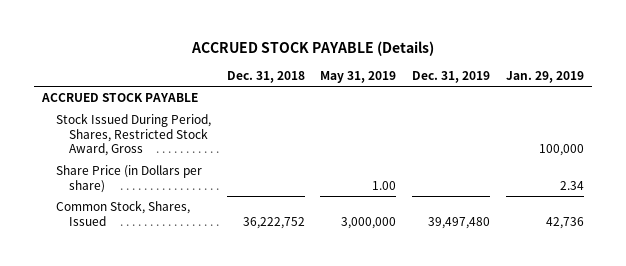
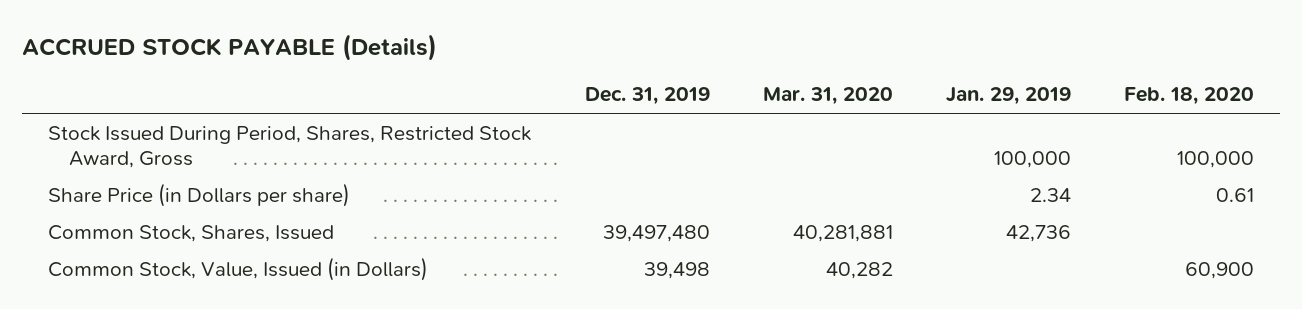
[226,70,305,83] Dec. 31, 2018 -> none
[320,70,397,83] May 31, 2019 -> none
none -> [762,87,893,106] Mar. 31, 2020
none -> [1123,87,1254,106] Feb. 18, 2020
[40,93,198,103] ACCRUED STOCK PAYABLE -> none
none -> [48,256,429,281] Common Stock, Value, Issued (in Dollars)

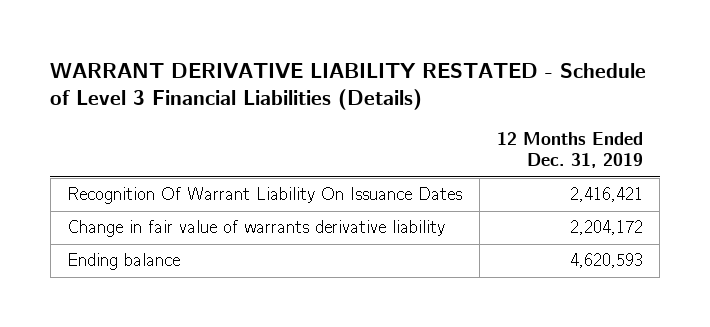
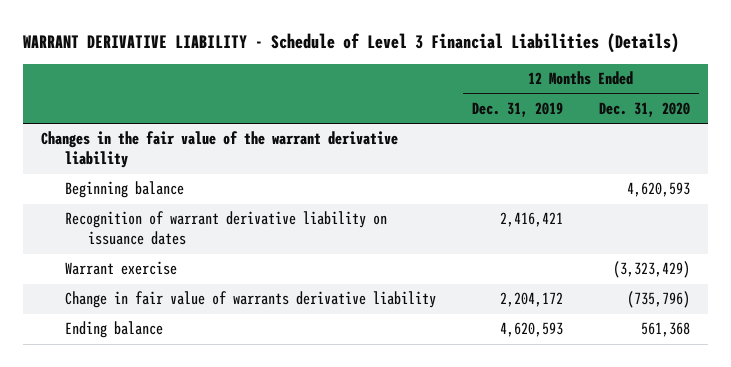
[50,62,647,111] WARRANT DERIVATIVE LIABILITY RESTATED - Schedule of Level 3 Financial Liabilities (Details) -> [23,32,680,53] WARRANT DERIVATIVE LIABILITY - Schedule of Level 3 Financial Liabilities (Details)
none -> [599,102,691,118] Dec. 31, 2020
none -> [41,131,399,169] Changes in the fair value of the warrant derivative liability
none -> [64,181,184,199] Beginning balance
[67,187,463,205] Recognition Of Warrant Liability On Issuance Dates -> [64,211,387,246] Recognition of warrant derivative liability on issuance dates
none -> [64,261,177,276] Warrant exercise

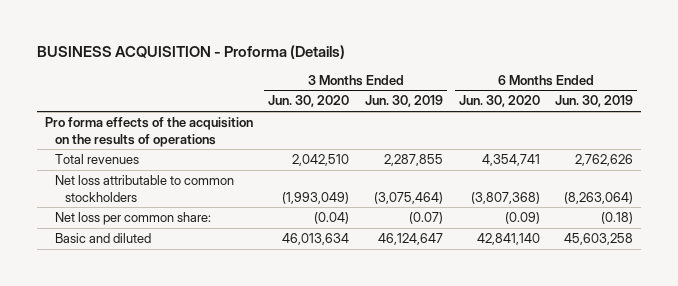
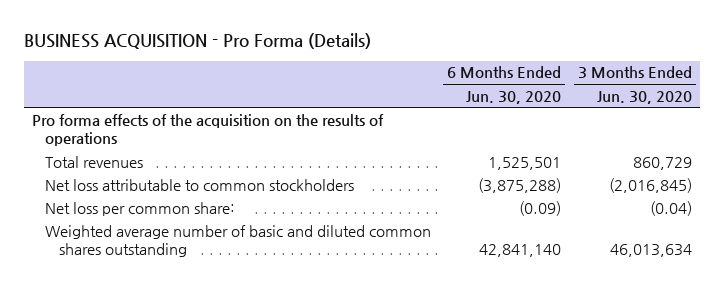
[36,44,345,59] BUSINESS ACQUISITION - Proforma (Details) -> [23,33,371,50] BUSINESS ACQUISITION - Pro Forma (Details)
[364,95,443,108] Jun. 30, 2019 -> none
[555,95,634,108] Jun. 30, 2019 -> none
[292,154,350,167] 2,042,510 -> [632,156,692,170] 860,729
[481,154,540,167] 4,354,741 -> [488,156,562,170] 1,525,501
[282,191,350,204] (1,993,049) -> [608,177,692,193] (2,016,845)
[470,191,540,204] (3,807,368) -> [478,177,562,193] (3,875,288)
[54,233,151,244] Basic and diluted -> [45,224,432,258] Weighted average number of basic and diluted common shares outstanding

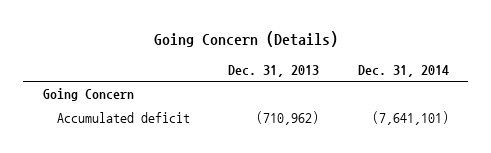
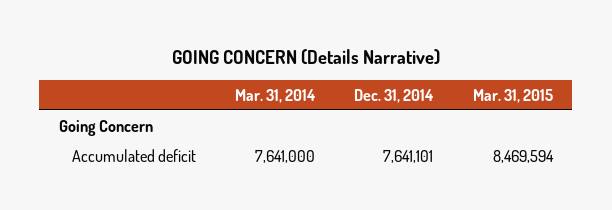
[153,31,338,48] Going Concern (Details) -> [171,49,440,66] GOING CONCERN (Details Narrative)
[228,64,320,77] Dec. 31, 2013 -> none
none -> [235,88,317,103] Mar. 31, 2014
none -> [472,88,553,103] Mar. 31, 2015
[371,111,449,126] (7,641,101) -> [383,149,434,163] 7,641,101

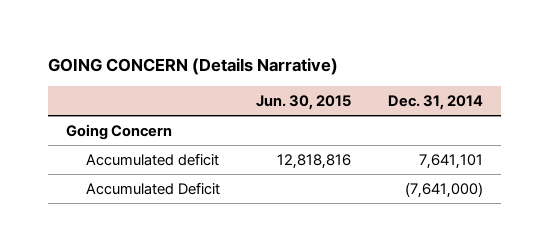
[235,88,317,103] Mar. 31, 2014 -> none
[472,88,553,103] Mar. 31, 2015 -> none
none -> [256,95,352,111] Jun. 30, 2015
none -> [85,181,220,195] Accumulated Deficit

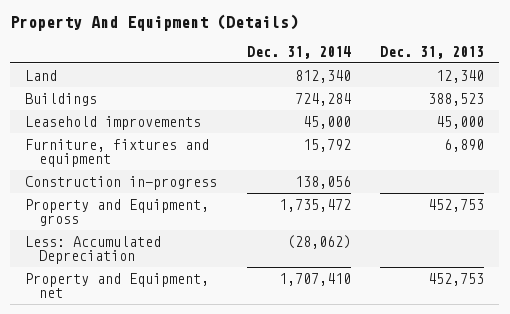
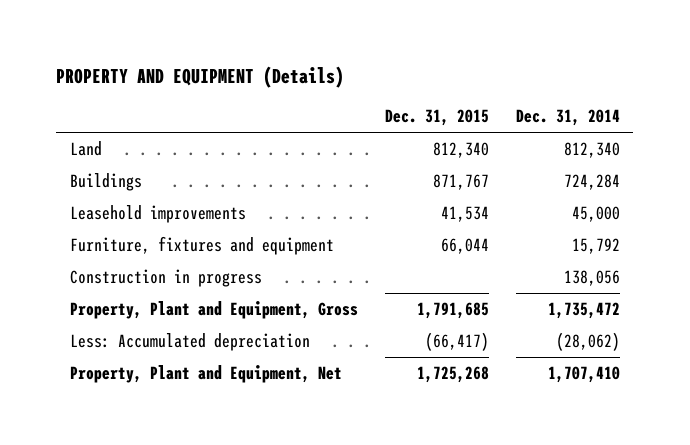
[10,14,299,32] Property And Equipment (Details) -> [56,66,345,89] PROPERTY AND EQUIPMENT (Details)
[380,45,485,59] Dec. 31, 2013 -> none
none -> [384,109,489,127] Dec. 31, 2015
[25,175,218,190] Construction in-progress -> [69,268,262,287] Construction in progress
[25,198,210,226] Property and Equipment, gross -> [69,300,358,319] Property, Plant and Equipment, Gross
[25,235,162,264] Less: Accumulated Depreciation -> [69,332,310,351] Less: Accumulated depreciation
[25,272,210,298] Property and Equipment, net -> [69,364,342,383] Property, Plant and Equipment, Net

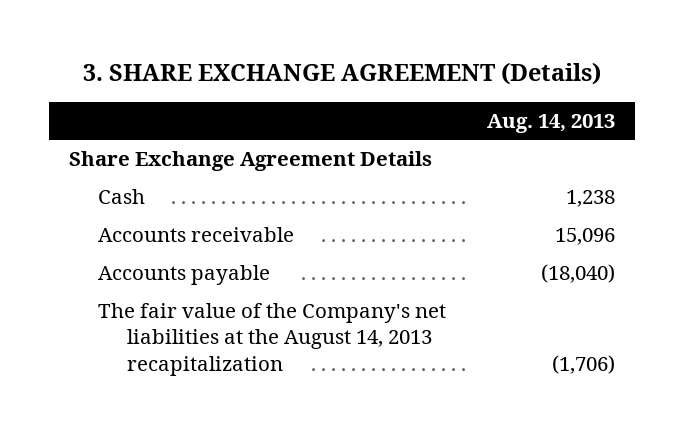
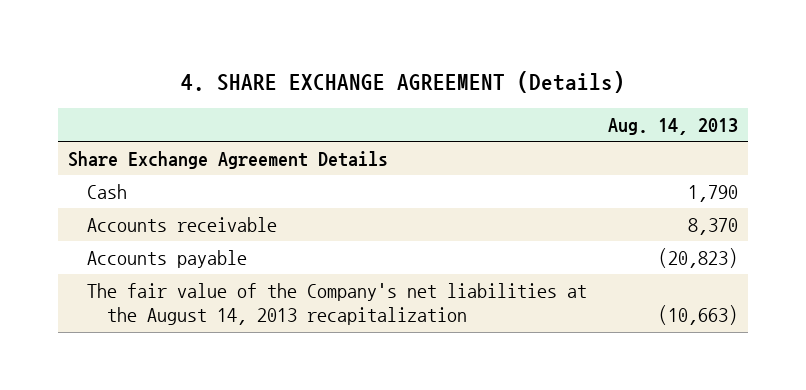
[82,62,601,86] 3. SHARE EXCHANGE AGREEMENT (Details) -> [180,70,625,93] 4. SHARE EXCHANGE AGREEMENT (Details)
[565,190,615,208] 1,238 -> [687,184,738,202] 1,790
[554,228,615,246] 15,096 -> [687,217,738,235] 8,370
[540,264,615,284] (18,040) -> [657,247,738,268] (20,823)
[551,354,615,374] (1,706) -> [657,305,738,326] (10,663)

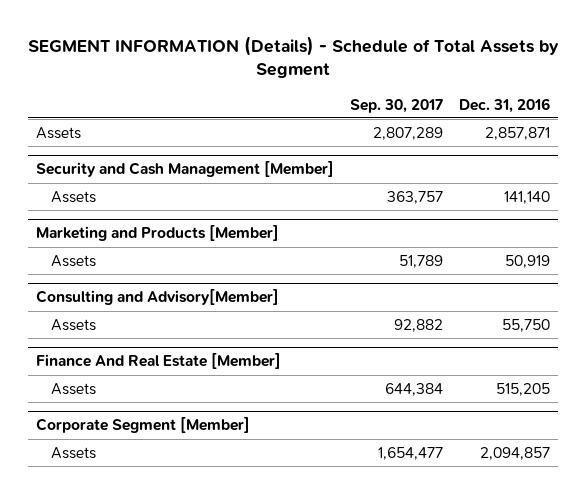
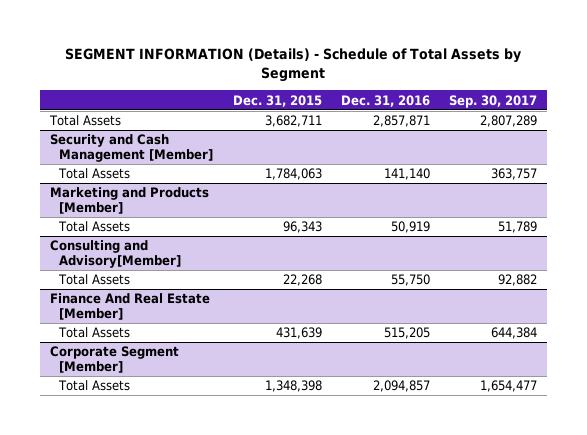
none -> [232,94,322,107] Dec. 31, 2015
[35,126,81,139] Assets -> [48,115,121,127] Total Assets
[50,190,96,203] Assets -> [58,168,131,180] Total Assets
[50,254,96,267] Assets -> [58,221,131,233] Total Assets
[50,318,96,331] Assets -> [58,274,131,286] Total Assets
[50,382,96,395] Assets -> [58,327,131,339] Total Assets
[50,446,96,459] Assets -> [58,380,131,392] Total Assets

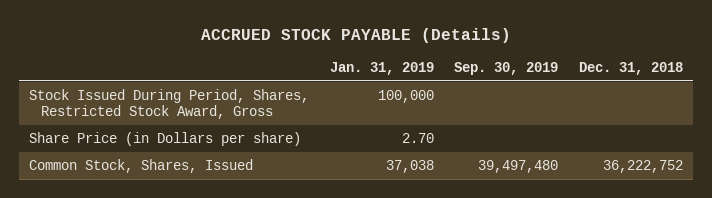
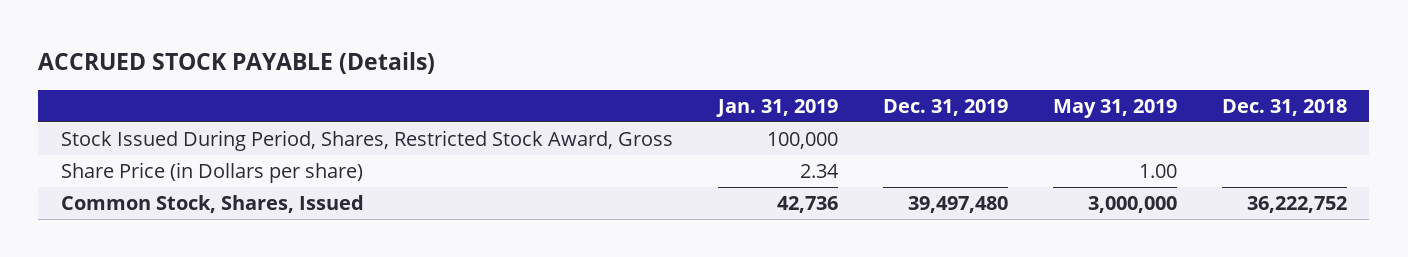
[454,61,559,75] Sep. 30, 2019 -> none
none -> [882,99,1008,117] Dec. 31, 2019
none -> [1052,99,1177,119] May 31, 2019
[401,132,434,143] 2.70 -> [799,164,839,179] 2.34
[385,159,434,173] 37,038 -> [776,196,838,214] 42,736

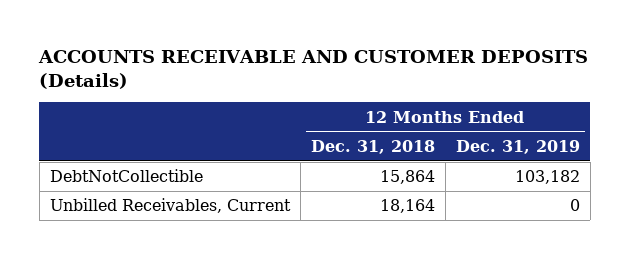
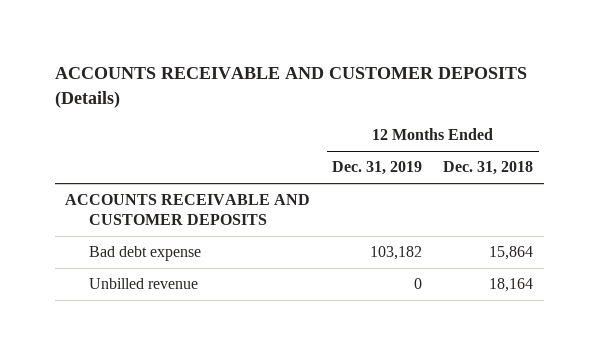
none -> [65,194,311,225] ACCOUNTS RECEIVABLE AND CUSTOMER DEPOSITS
[49,169,203,183] DebtNotCollectible -> [88,246,201,262] Bad debt expense
[49,198,291,214] Unbilled Receivables, Current -> [88,278,198,290] Unbilled revenue

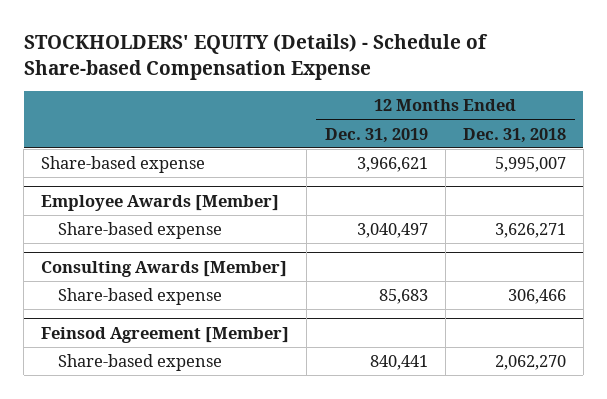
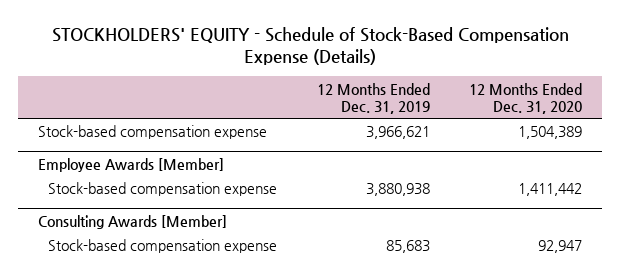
[23,34,488,80] STOCKHOLDERS' EQUITY (Details) - Schedule of Share-based Compensation Expense -> [51,27,569,66] STOCKHOLDERS' EQUITY - Schedule of Stock-Based Compensation Expense (Details)
[462,127,566,143] Dec. 31, 2018 -> none
none -> [468,82,582,114] 12 Months Ended Dec. 31, 2020
[41,156,206,174] Share-based expense -> [37,125,267,140] Stock-based compensation expense
[58,222,223,240] Share-based expense -> [48,182,278,197] Stock-based compensation expense
[356,223,428,239] 3,040,497 -> [365,183,430,197] 3,880,938
[41,326,290,343] Feinsod Agreement [Member] -> none
[58,354,223,372] Share-based expense -> none
[58,288,223,306] Share-based expense -> [48,239,278,254] Stock-based compensation expense

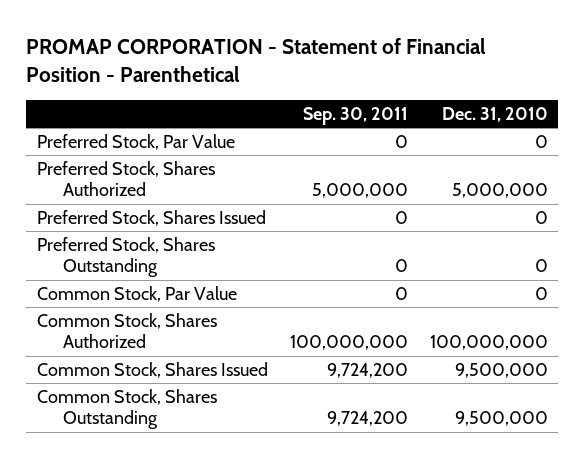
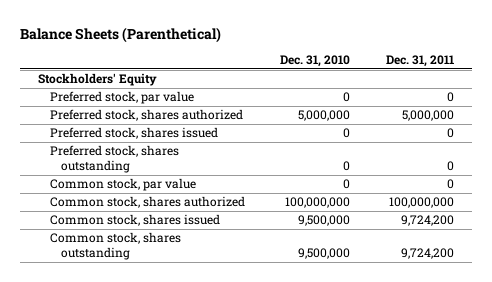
[25,37,486,82] PROMAP CORPORATION - Statement of Financial Position - Parenthetical -> [20,26,222,43] Balance Sheets (Parenthetical)
[302,106,408,125] Sep. 30, 2011 -> none
none -> [385,55,454,68] Dec. 31, 2011
none -> [38,73,158,87] Stockholders' Equity
[36,133,235,150] Preferred Stock, Par Value -> [49,91,194,105] Preferred stock, par value
[36,160,215,197] Preferred Stock, Shares Authorized -> [49,109,243,122] Preferred stock, shares authorized
[36,209,266,226] Preferred Stock, Shares Issued -> [49,127,218,140] Preferred stock, shares issued
[36,236,215,278] Preferred Stock, Shares Outstanding -> [49,145,179,173] Preferred stock, shares outstanding
[36,285,237,302] Common Stock, Par Value -> [49,178,196,192] Common stock, par value
[36,312,217,349] Common Stock, Shares Authorized -> [49,196,245,209] Common stock, shares authorized
[36,361,268,378] Common Stock, Shares Issued -> [49,214,220,227] Common stock, shares issued
[36,388,217,430] Common Stock, Shares Outstanding -> [49,232,181,260] Common stock, shares outstanding

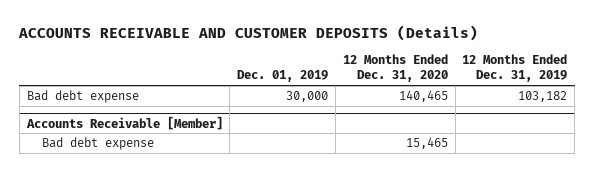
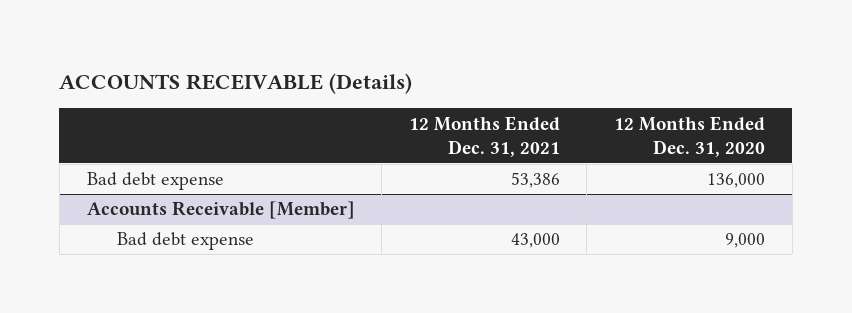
[18,24,479,41] ACCOUNTS RECEIVABLE AND CUSTOMER DEPOSITS (Details) -> [59,73,413,95] ACCOUNTS RECEIVABLE (Details)
[237,70,329,83] Dec. 01, 2019 -> none
[462,54,568,83] 12 Months Ended Dec. 31, 2019 -> none
none -> [408,115,560,157] 12 Months Ended Dec. 31, 2021
[398,90,448,103] 140,465 -> [707,173,766,189] 136,000
[405,137,448,150] 15,465 -> [725,233,766,249] 9,000

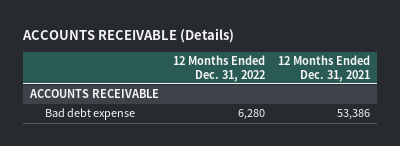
[614,115,766,157] 12 Months Ended Dec. 31, 2020 -> none
none -> [172,55,265,82] 12 Months Ended Dec. 31, 2022
none -> [28,89,159,99] ACCOUNTS RECEIVABLE
[86,201,355,220] Accounts Receivable [Member] -> none
[117,232,255,251] Bad debt expense -> none

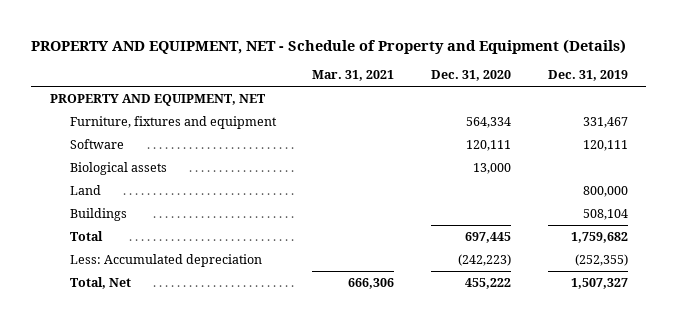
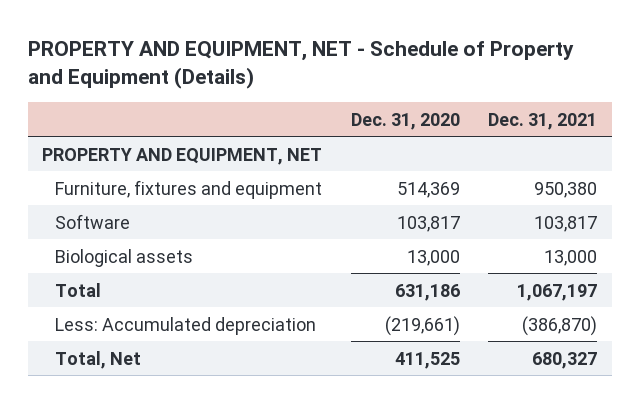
[312,70,395,82] Mar. 31, 2021 -> none
[548,70,629,82] Dec. 31, 2019 -> none
none -> [488,112,598,130] Dec. 31, 2021
[466,116,512,128] 564,334 -> [396,181,460,198] 514,369
[466,139,512,151] 120,111 -> [396,215,460,232] 103,817
[69,184,101,195] Land -> none
[69,207,127,221] Buildings -> none
[465,231,512,243] 697,445 -> [394,283,460,301] 631,186
[458,253,512,266] (242,223) -> [384,315,460,336] (219,661)
[465,277,512,289] 455,222 -> [394,351,460,369] 411,525

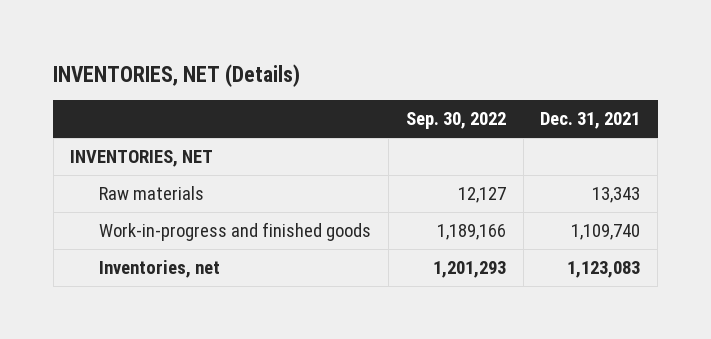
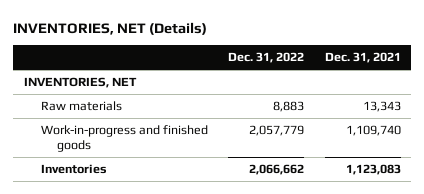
[405,112,506,130] Sep. 30, 2022 -> none
none -> [228,52,305,64] Dec. 31, 2022
[98,260,220,279] Inventories, net -> [40,164,107,175] Inventories

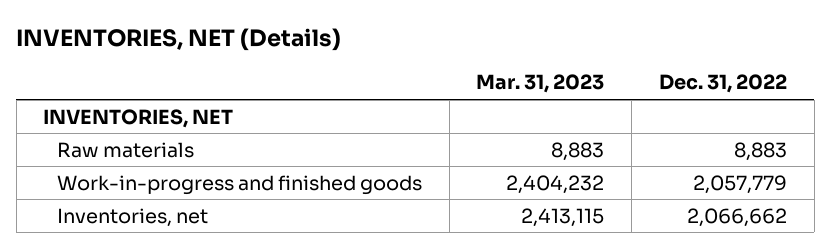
[324,52,401,64] Dec. 31, 2021 -> none
none -> [476,74,605,94] Mar. 31, 2023
[40,164,107,175] Inventories -> [57,207,209,227] Inventories, net

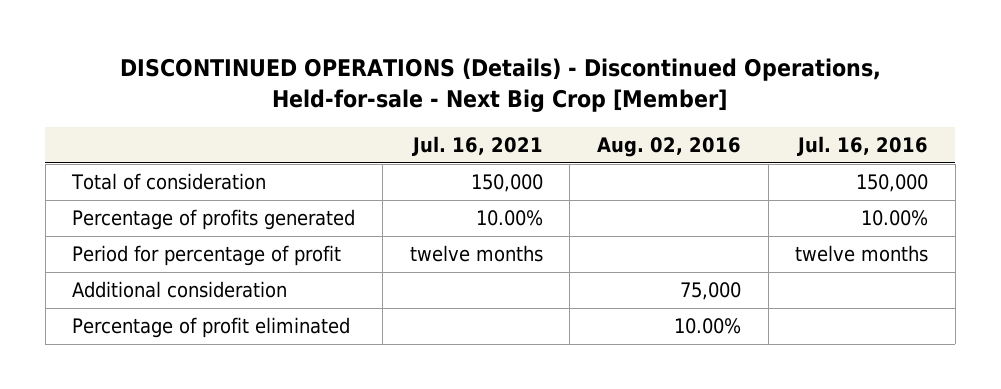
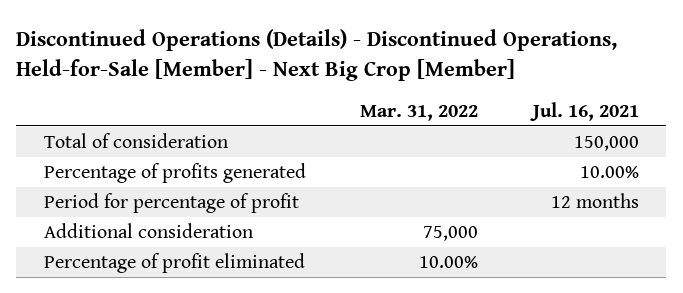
[120,58,882,113] DISCONTINUED OPERATIONS (Details) - Discontinued Operations, Held-for-sale - Next Big Crop [Member] -> [16,29,618,82] Discontinued Operations (Details) - Discontinued Operations, Held-for-Sale [Member] - Next Big Crop [Member]
[596,137,741,158] Aug. 02, 2016 -> none
[797,136,929,157] Jul. 16, 2016 -> none
none -> [360,104,479,121] Mar. 31, 2022
[409,245,543,263] twelve months -> [550,193,639,209] 12 months

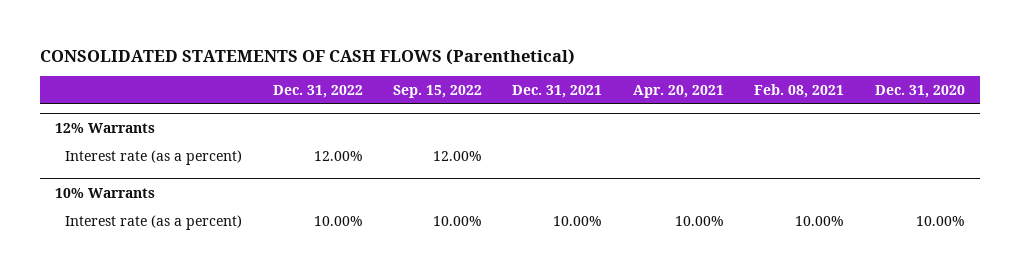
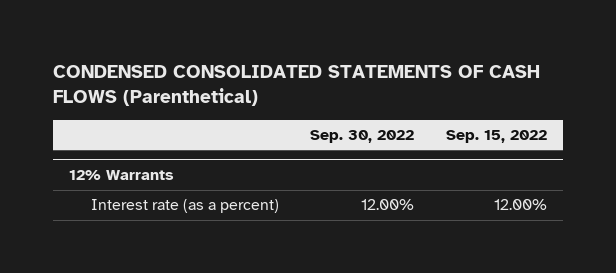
[39,48,575,65] CONSOLIDATED STATEMENTS OF CASH FLOWS (Parenthetical) -> [53,65,541,107] CONDENSED CONSOLIDATED STATEMENTS OF CASH FLOWS (Parenthetical)
[272,85,363,99] Dec. 31, 2022 -> none
[512,85,603,99] Dec. 31, 2021 -> none
[632,85,724,99] Apr. 20, 2021 -> none
[754,84,845,99] Feb. 08, 2021 -> none
[874,85,965,99] Dec. 31, 2020 -> none
none -> [310,129,415,143] Sep. 30, 2022
[55,187,156,198] 10% Warrants -> none
[65,215,243,231] Interest rate (as a percent) -> none

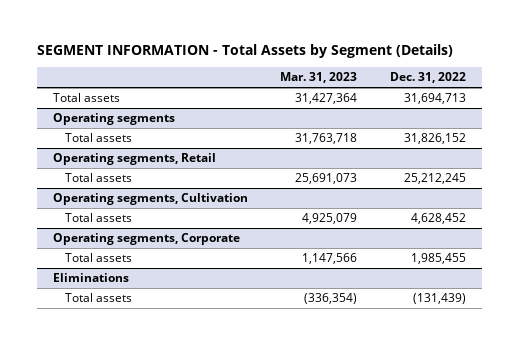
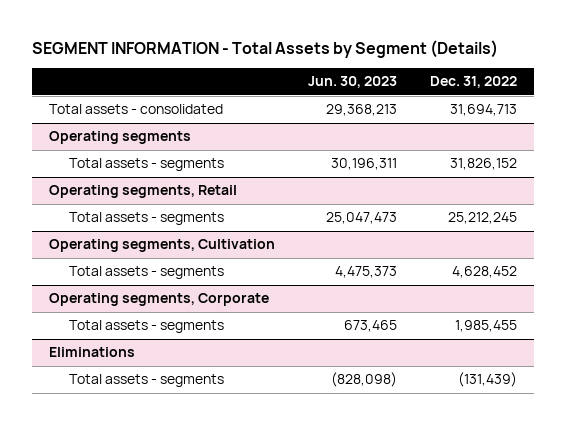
[280,72,358,84] Mar. 31, 2023 -> none
none -> [308,76,398,89] Jun. 30, 2023
[52,93,120,103] Total assets -> [48,104,223,115] Total assets - consolidated
[65,133,133,143] Total assets -> [68,158,224,172] Total assets - segments
[65,173,133,183] Total assets -> [68,212,224,226] Total assets - segments
[65,213,133,223] Total assets -> [68,266,224,280] Total assets - segments
[65,253,133,263] Total assets -> [68,320,224,334] Total assets - segments
[65,293,133,303] Total assets -> [68,374,224,388] Total assets - segments

